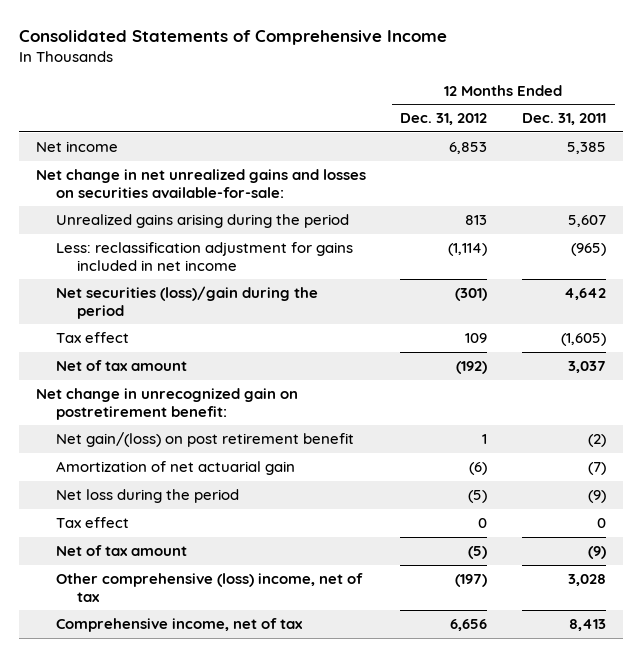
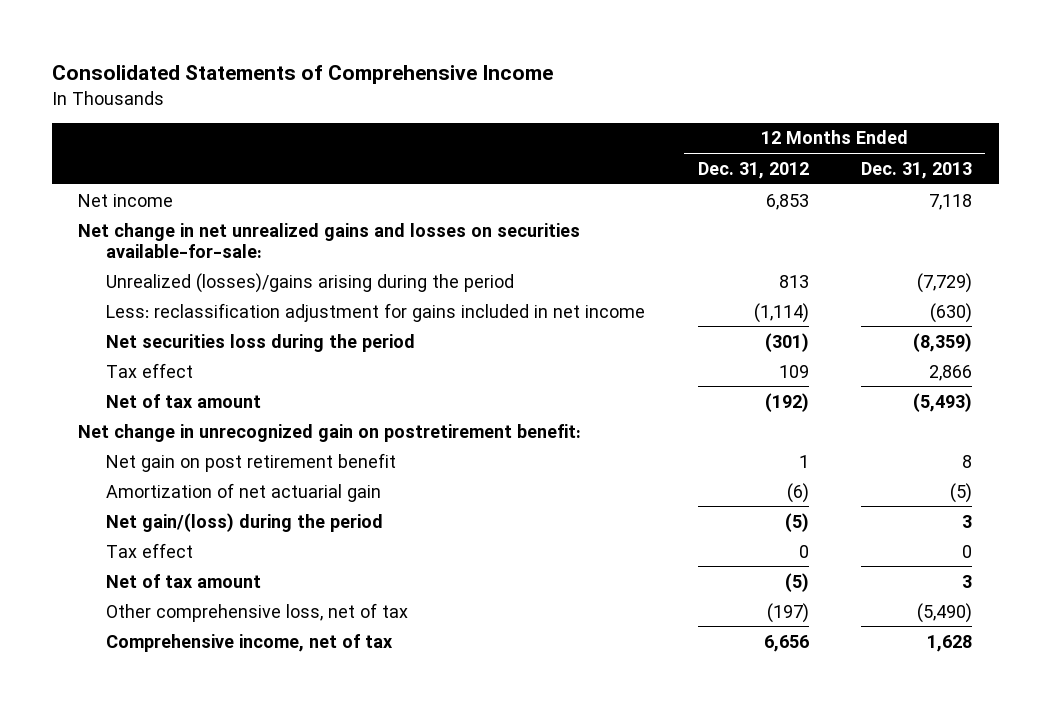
[521,113,606,126] Dec. 31, 2011 -> none
none -> [861,161,973,179] Dec. 31, 2013
[56,214,350,229] Unrealized gains arising during the period -> [105,272,514,293] Unrealized (losses)/gains arising during the period
[56,286,319,319] Net securities (loss)/gain during the period -> [105,333,415,352] Net securities loss during the period
[56,432,355,448] Net gain/(loss) on post retirement benefit -> [105,452,396,472] Net gain on post retirement benefit
[56,489,240,504] Net loss during the period -> [105,512,383,532] Net gain/(loss) during the period
[56,573,364,602] Other comprehensive (loss) income, net of tax -> [105,602,408,622] Other comprehensive loss, net of tax

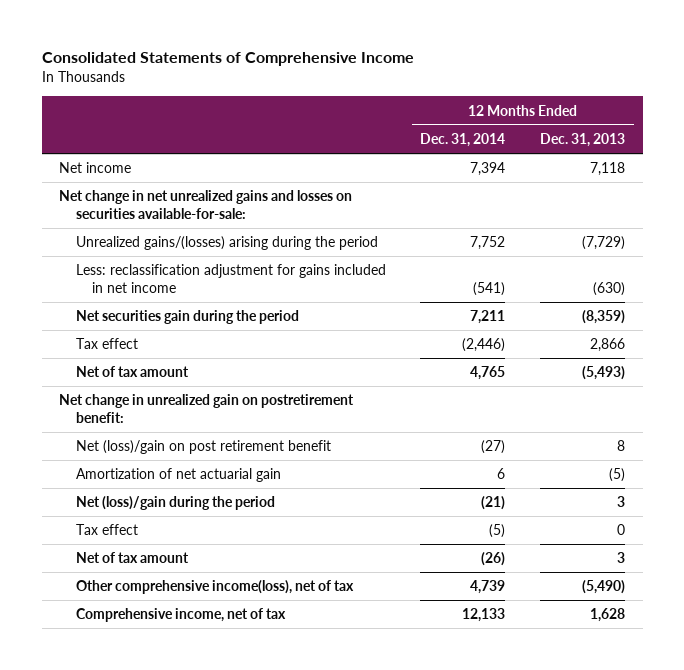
[697,161,809,179] Dec. 31, 2012 -> none
none -> [420,132,506,147] Dec. 31, 2014
[105,272,514,293] Unrealized (losses)/gains arising during the period -> [75,236,378,251] Unrealized gains/(losses) arising during the period
[105,333,415,352] Net securities loss during the period -> [75,310,299,325] Net securities gain during the period
[78,423,582,442] Net change in unrecognized gain on postretirement benefit: -> [59,394,355,424] Net change in unrealized gain on postretirement benefit:
[105,452,396,472] Net gain on post retirement benefit -> [75,440,331,455] Net (loss)/gain on post retirement benefit
[105,512,383,532] Net gain/(loss) during the period -> [75,496,275,511] Net (loss)/gain during the period
[105,602,408,622] Other comprehensive loss, net of tax -> [75,580,354,595] Other comprehensive income(loss), net of tax

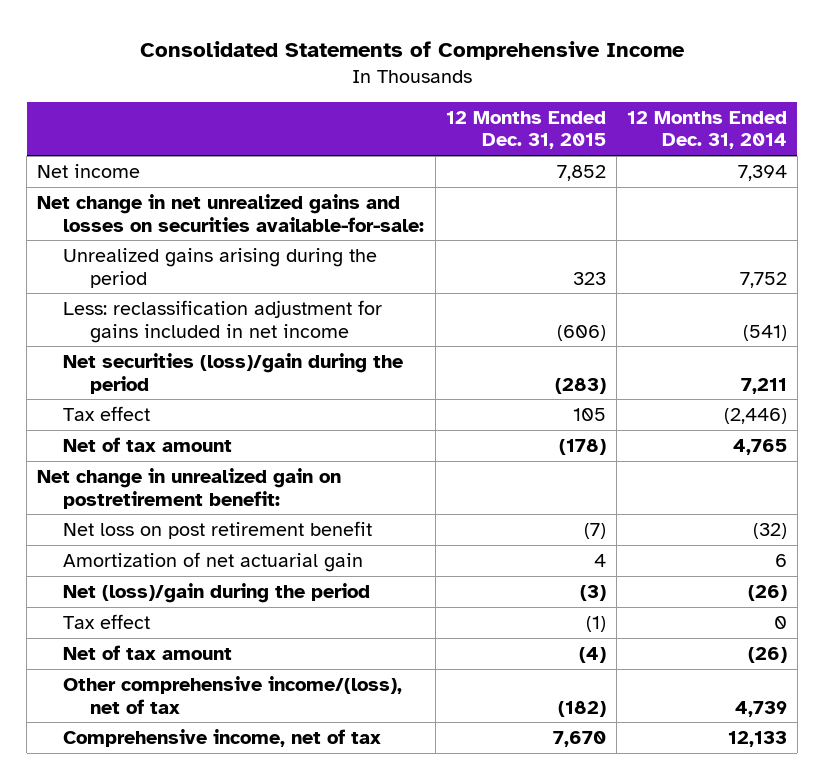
[540,132,626,147] Dec. 31, 2013 -> none
none -> [445,110,606,150] 12 Months Ended Dec. 31, 2015
[75,236,378,251] Unrealized gains/(losses) arising during the period -> [63,247,378,288] Unrealized gains arising during the period
[75,310,299,325] Net securities gain during the period -> [63,352,404,394] Net securities (loss)/gain during the period
[75,440,331,455] Net (loss)/gain on post retirement benefit -> [63,520,373,539] Net loss on post retirement benefit
[481,440,506,455] (27) -> [752,522,787,539] (32)
[481,496,506,511] (21) -> [747,584,787,601] (26)
[489,524,506,539] (5) -> [773,615,787,629] 0
[75,580,354,595] Other comprehensive income(loss), net of tax -> [63,675,403,714] Other comprehensive income/(loss), net of tax

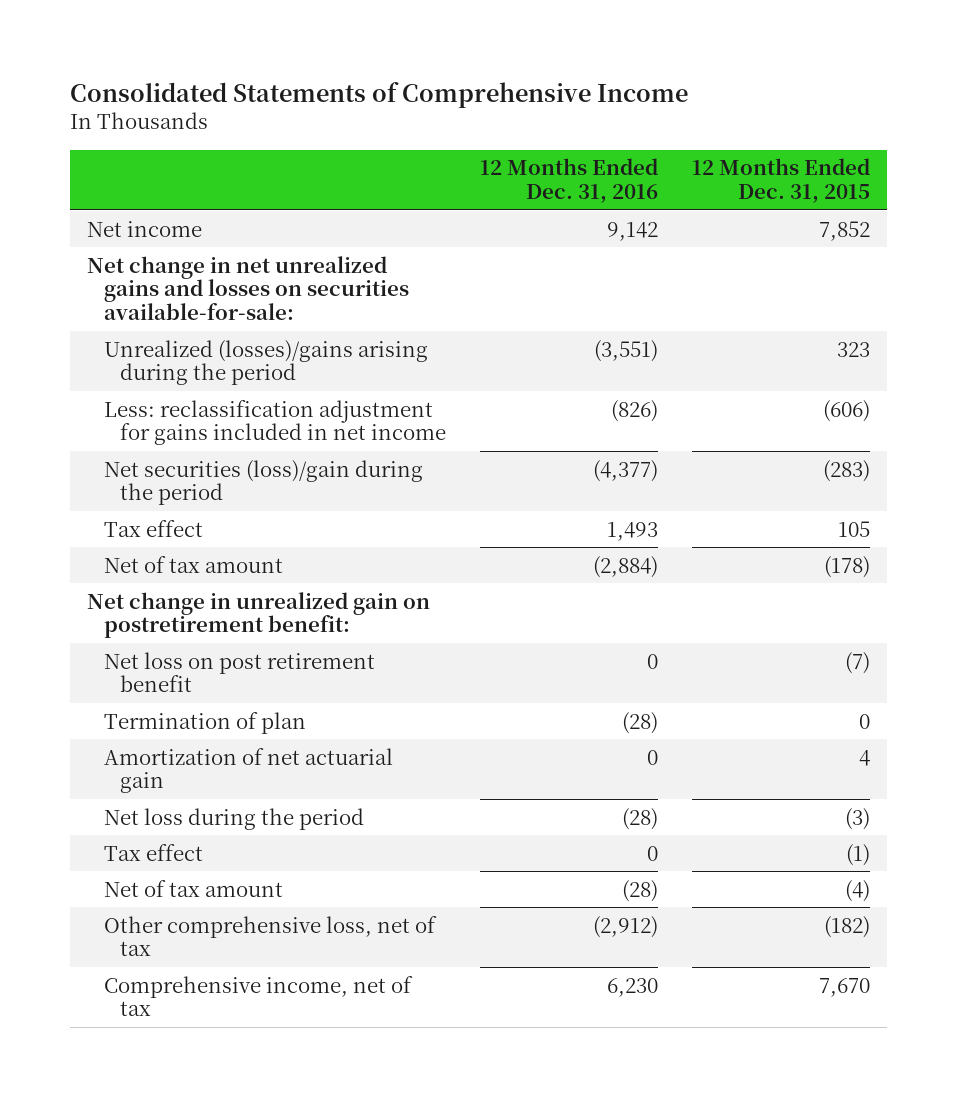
[626,110,787,150] 12 Months Ended Dec. 31, 2014 -> none
none -> [480,158,659,204] 12 Months Ended Dec. 31, 2016
[63,247,378,288] Unrealized gains arising during the period -> [103,339,428,386] Unrealized (losses)/gains arising during the period
none -> [103,711,306,734] Termination of plan
[63,582,371,603] Net (loss)/gain during the period -> [103,807,364,830] Net loss during the period
[63,675,403,714] Other comprehensive income/(loss), net of tax -> [103,915,437,957] Other comprehensive loss, net of tax

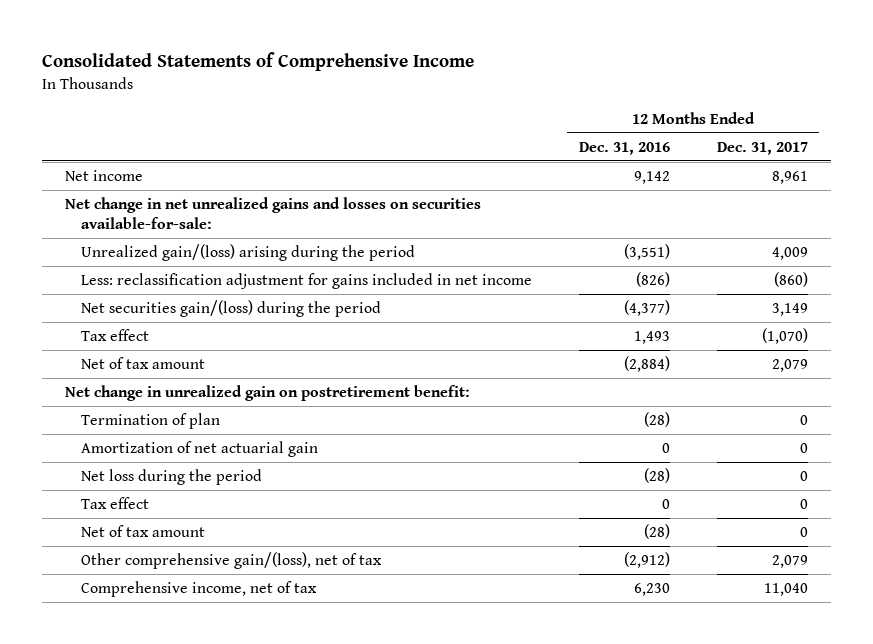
[692,158,871,204] 12 Months Ended Dec. 31, 2015 -> none
none -> [716,141,808,155] Dec. 31, 2017
[103,339,428,386] Unrealized (losses)/gains arising during the period -> [80,243,415,261] Unrealized gain/(loss) arising during the period
[103,459,423,506] Net securities (loss)/gain during the period -> [80,299,381,317] Net securities gain/(loss) during the period
[103,651,375,693] Net loss on post retirement benefit -> none
[103,915,437,957] Other comprehensive loss, net of tax -> [80,551,382,569] Other comprehensive gain/(loss), net of tax

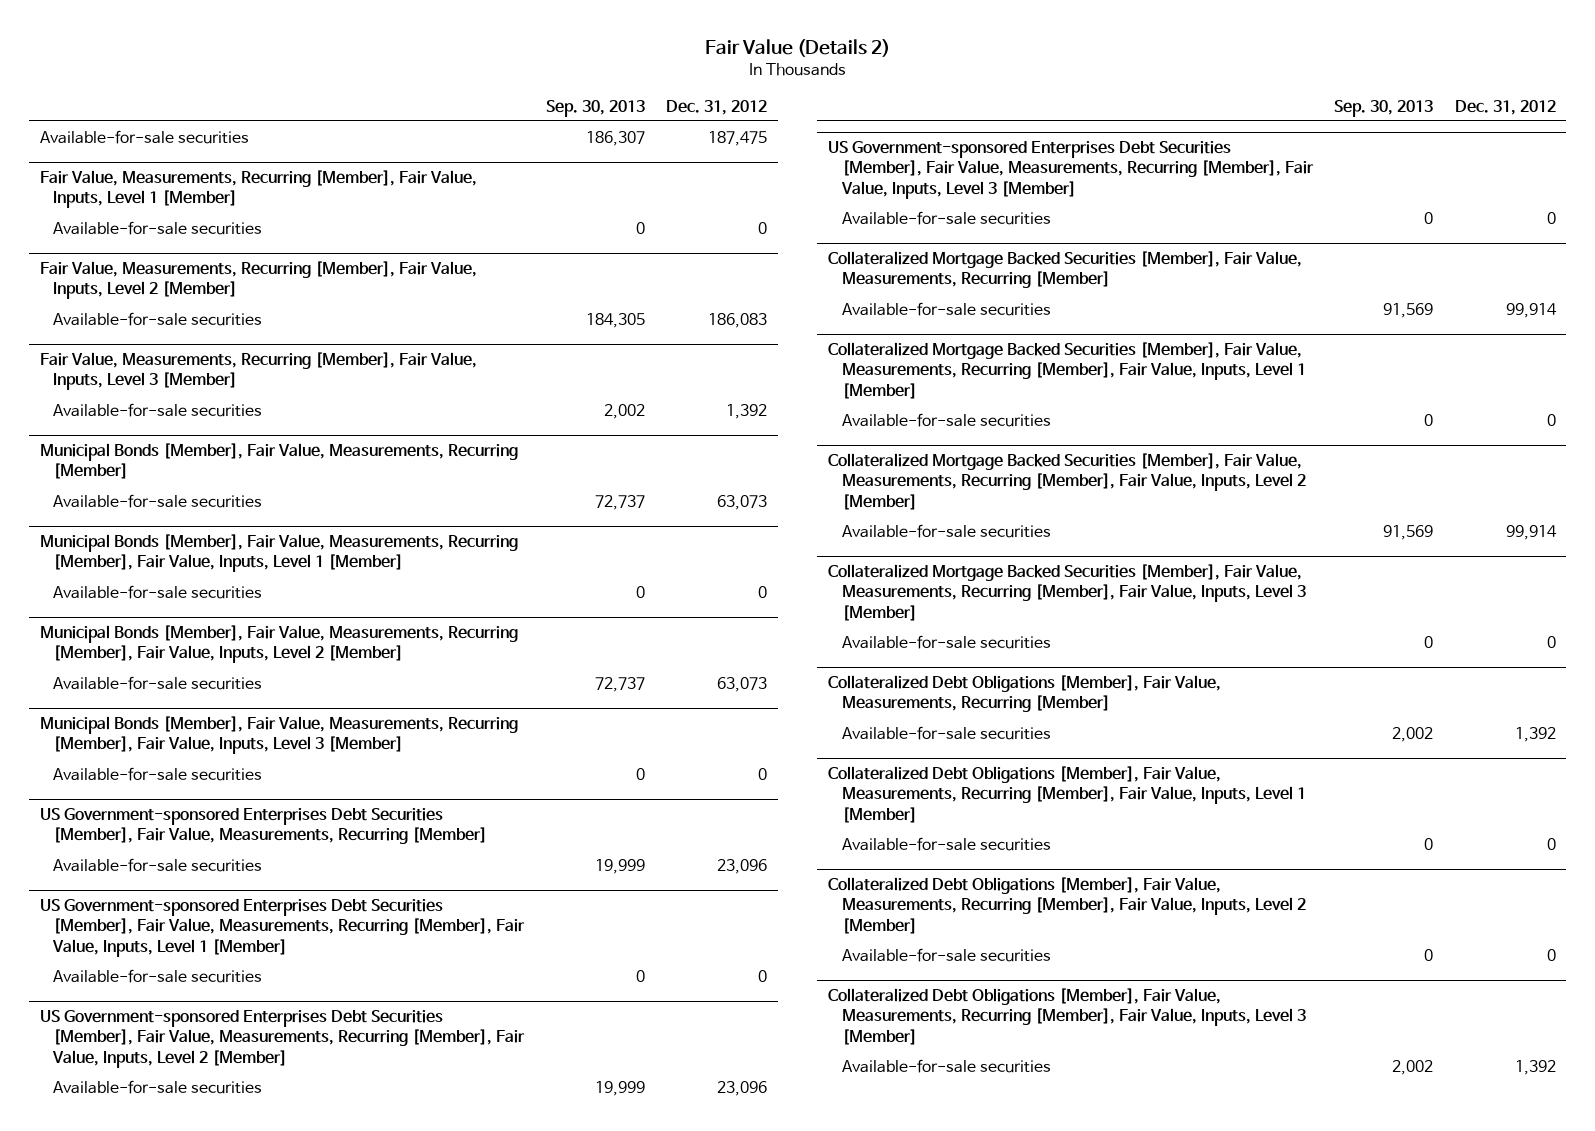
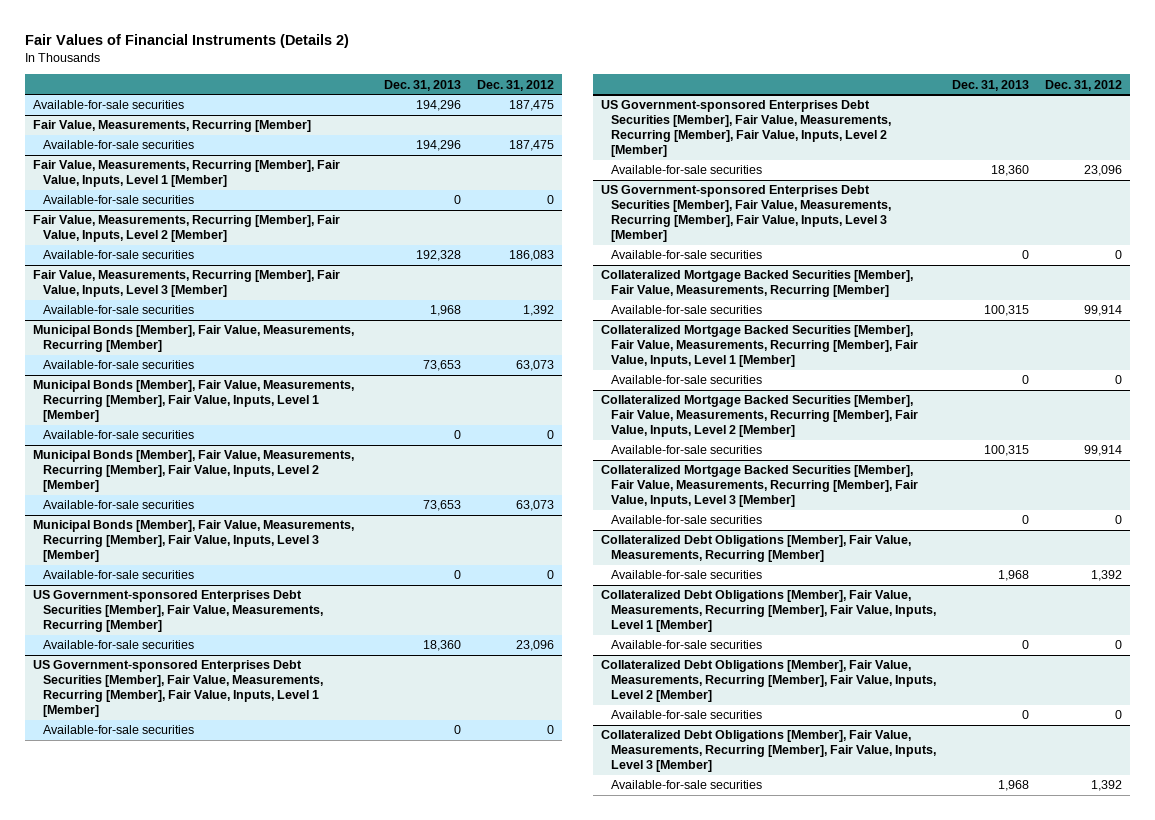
[704,38,890,57] Fair Value (Details 2) -> [24,33,349,48] Fair Values of Financial Instruments (Details 2)
[545,99,645,117] Sep. 30, 2013 -> none
none -> [383,79,461,91] Dec. 31, 2013
none -> [32,120,311,133] Fair Value, Measurements, Recurring [Member]
none -> [42,140,194,150] Available-for-sale securities

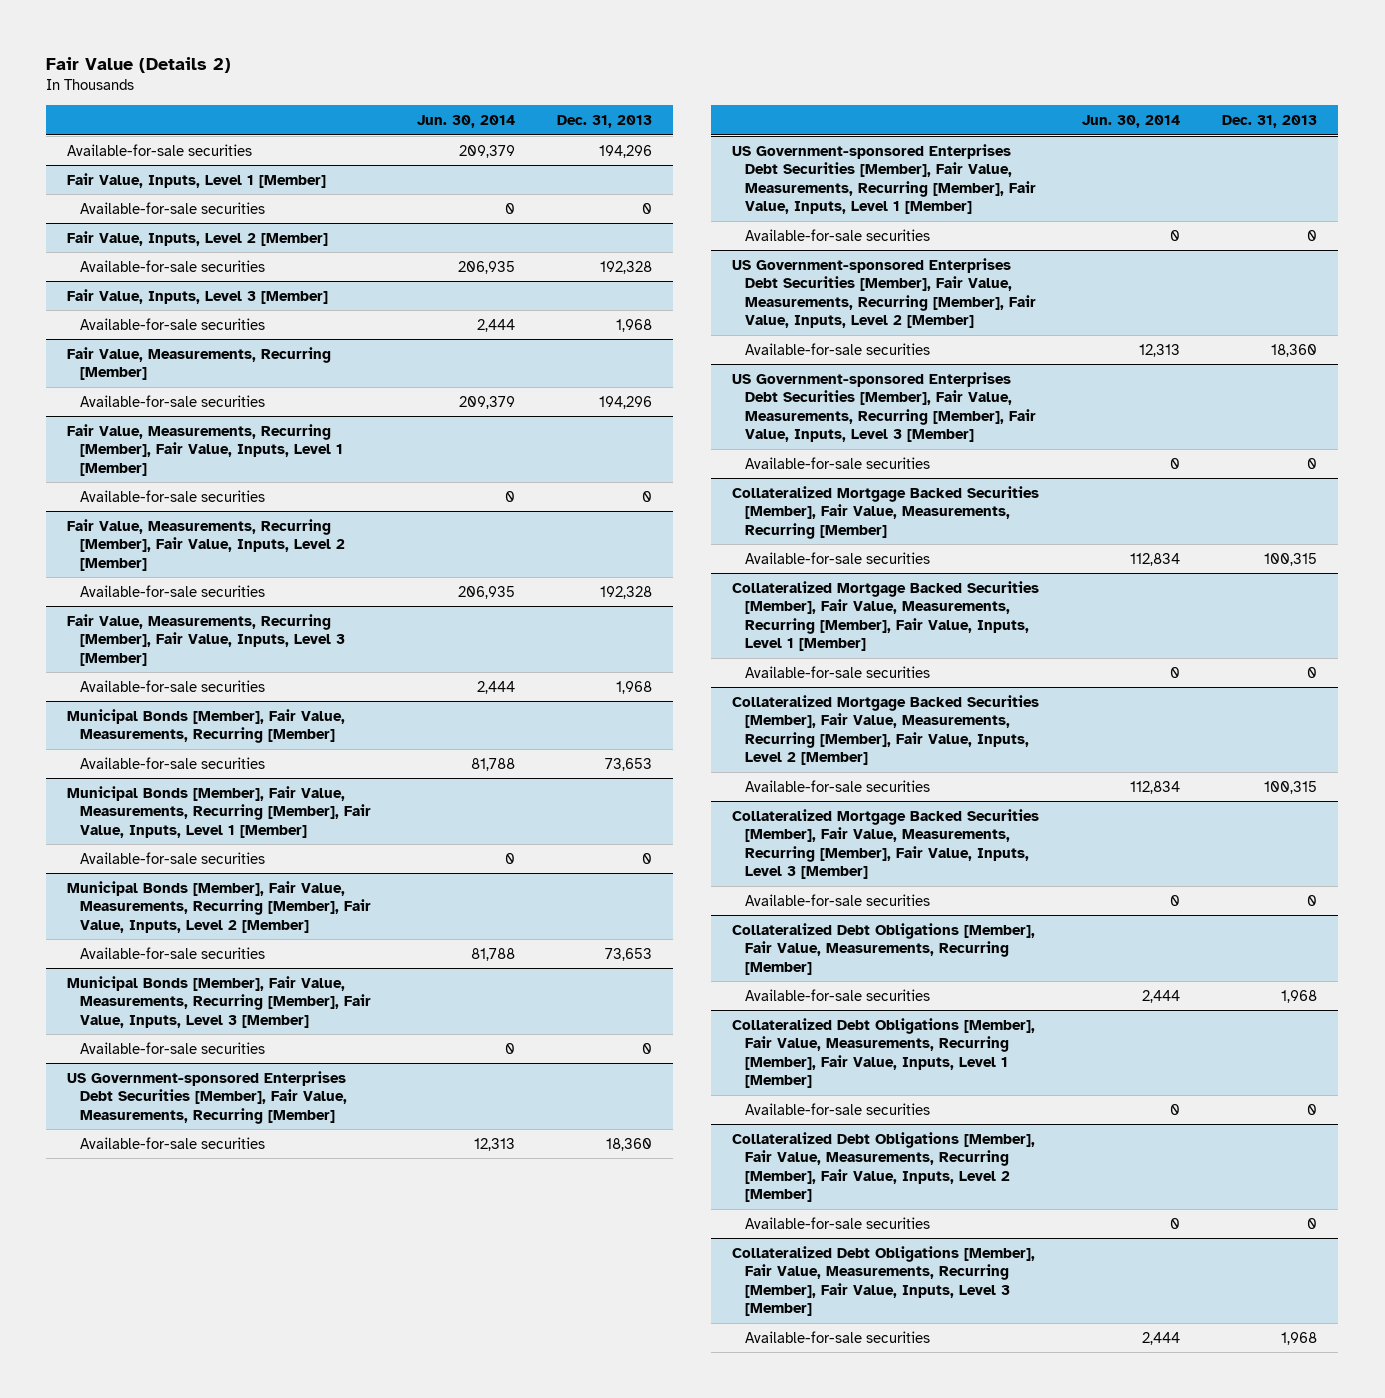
[24,33,349,48] Fair Values of Financial Instruments (Details 2) -> [46,56,232,73] Fair Value (Details 2)
[476,79,554,91] Dec. 31, 2012 -> none
none -> [416,115,515,129] Jun. 30, 2014
none -> [67,172,327,188] Fair Value, Inputs, Level 1 [Member]
none -> [79,201,265,214] Available-for-sale securities
none -> [67,230,329,246] Fair Value, Inputs, Level 2 [Member]
none -> [79,259,265,272] Available-for-sale securities
none -> [67,288,329,304] Fair Value, Inputs, Level 3 [Member]
none -> [79,317,265,330] Available-for-sale securities

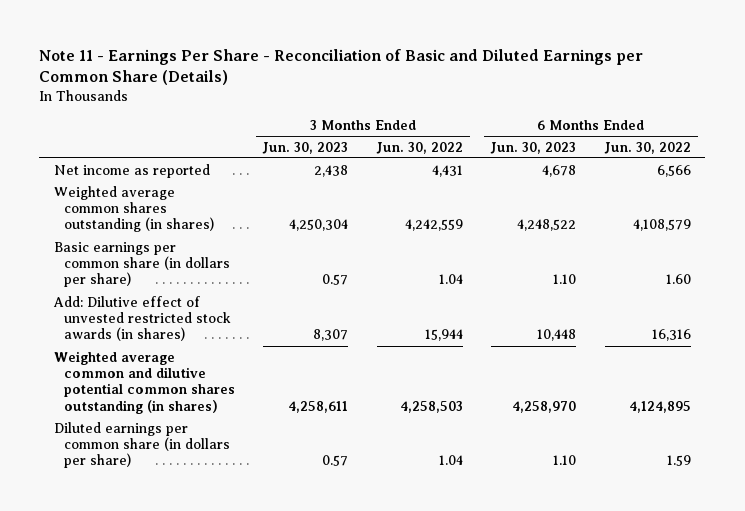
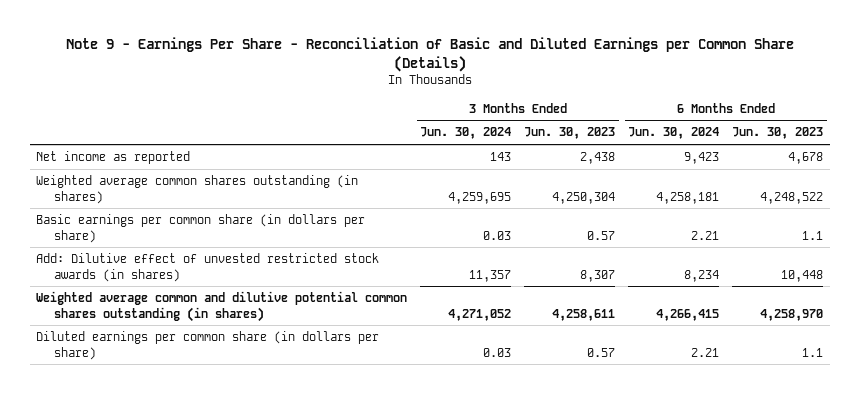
[39,48,644,86] Note 11 - Earnings Per Share - Reconciliation of Basic and Diluted Earnings per Common Share (Details) -> [65,36,794,72] Note 9 - Earnings Per Share - Reconciliation of Basic and Diluted Earnings per Common Share (Details)
[375,141,463,154] Jun. 30, 2022 -> none
[604,141,692,154] Jun. 30, 2022 -> none
none -> [420,127,512,140] Jun. 30, 2024
none -> [628,127,720,140] Jun. 30, 2024
[553,274,577,285] 1.10 -> [802,230,824,240] 1.1
[553,455,577,466] 1.10 -> [802,347,824,357] 1.1

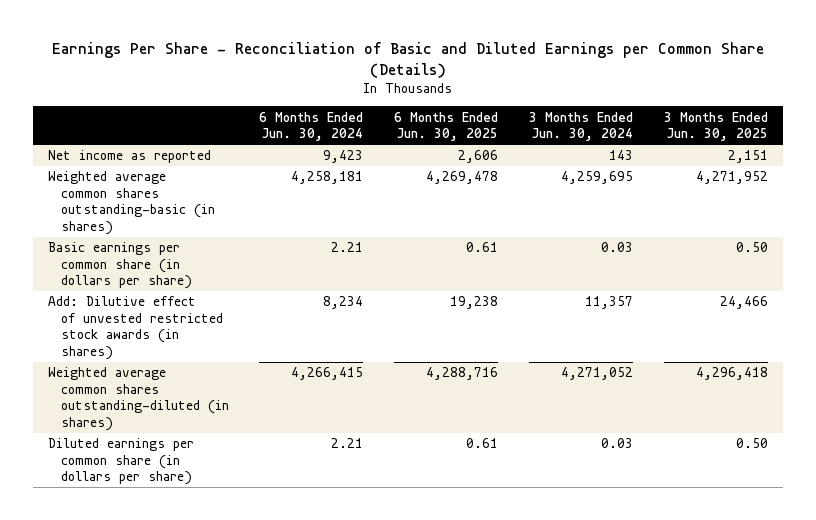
[65,36,794,72] Note 9 - Earnings Per Share - Reconciliation of Basic and Diluted Earnings per Common Share (Details) -> [51,41,764,78] Earnings Per Share - Reconciliation of Basic and Diluted Earnings per Common Share (Details)
[524,127,616,140] Jun. 30, 2023 -> none
[732,127,824,140] Jun. 30, 2023 -> none
none -> [394,111,499,142] 6 Months Ended Jun. 30, 2025
none -> [663,111,768,142] 3 Months Ended Jun. 30, 2025
[36,175,359,204] Weighted average common shares outstanding (in shares) -> [48,171,215,235] Weighted average common shares outstanding-basic (in shares)
[36,291,408,322] Weighted average common and dilutive potential common shares outstanding (in shares) -> [48,367,229,431] Weighted average common shares outstanding-diluted (in shares)

